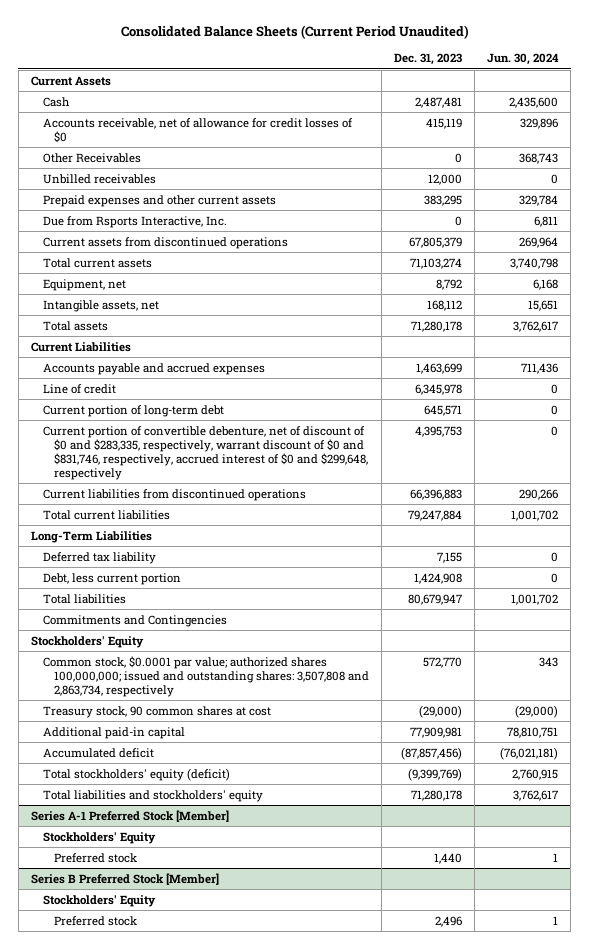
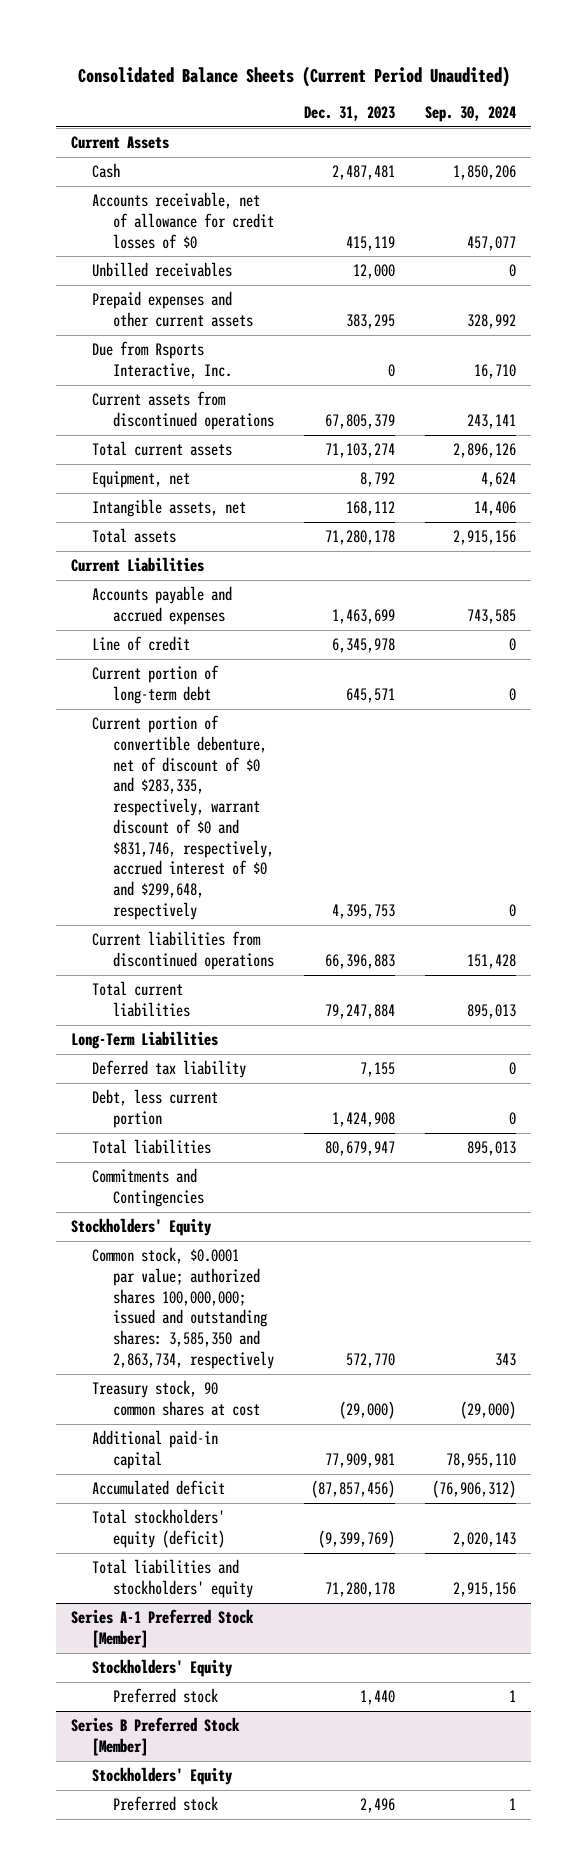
[487,53,560,66] Jun. 30, 2024 -> none
none -> [425,106,517,123] Sep. 30, 2024
[42,152,141,163] Other Receivables -> none
[42,655,370,697] Common stock, $0.0001 par value; authorized shares 100,000,000; issued and outstanding shares: 3,507,808 and 2,863,734, respectively -> [92,1247,274,1369] Common stock, $0.0001 par value; authorized shares 100,000,000; issued and outstanding shares: 3,585,350 and 2,863,734, respectively

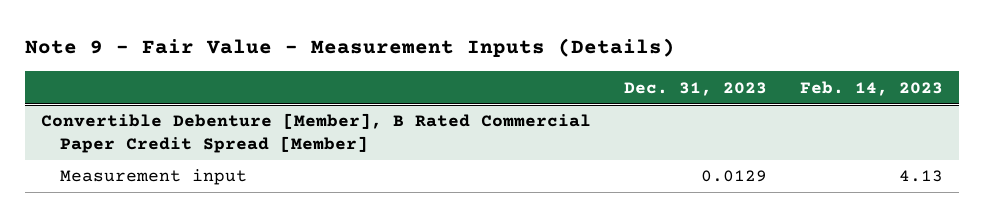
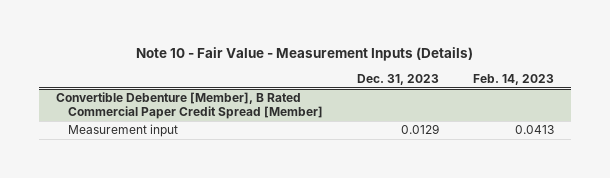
[25,38,676,58] Note 9 - Fair Value - Measurement Inputs (Details) -> [136,46,474,61] Note 10 - Fair Value - Measurement Inputs (Details)
[898,170,943,183] 4.13 -> [514,125,554,135] 0.0413

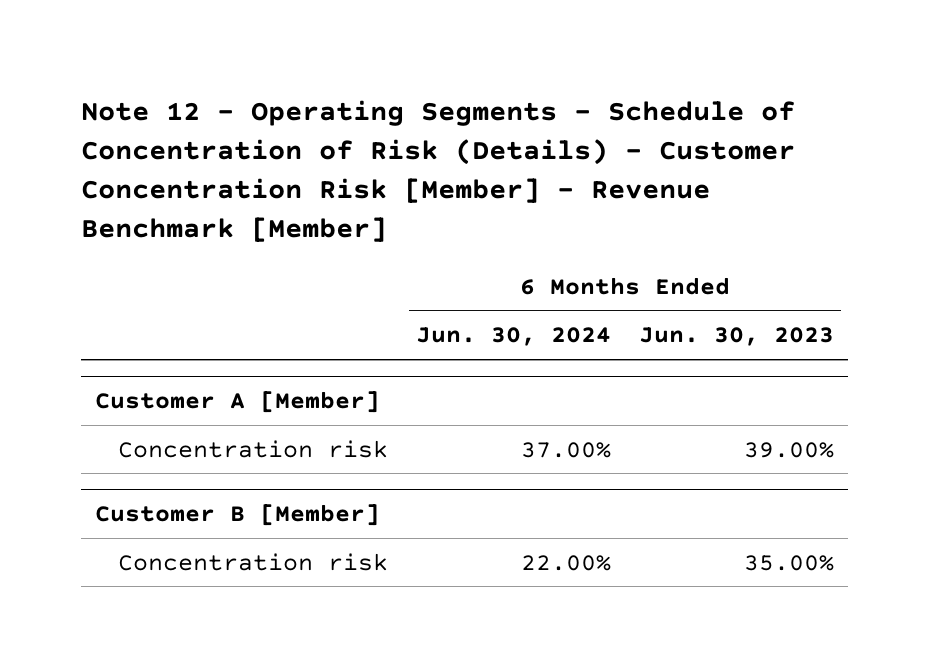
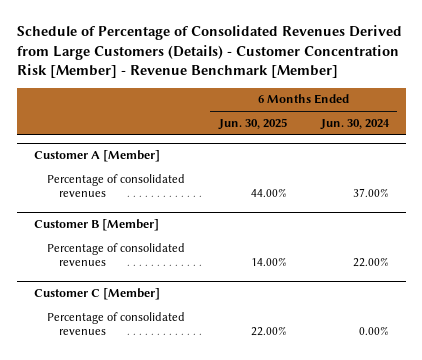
[80,99,795,243] Note 12 - Operating Segments - Schedule of Concentration of Risk (Details) - Customer Concentration Risk [Member] - Revenue Benchmark [Member] -> [16,25,402,79] Schedule of Percentage of Consolidated Revenues Derived from Large Customers (Details) - Customer Concentration Risk [Member] - Revenue Benchmark [Member]
[639,327,835,347] Jun. 30, 2023 -> none
none -> [217,117,287,130] Jun. 30, 2025
[117,439,388,458] Concentration risk -> [46,173,185,198] Percentage of consolidated revenues
[117,552,388,571] Concentration risk -> [46,242,185,267] Percentage of consolidated revenues
none -> [33,288,160,301] Customer C [Member]
none -> [46,311,185,336] Percentage of consolidated revenues

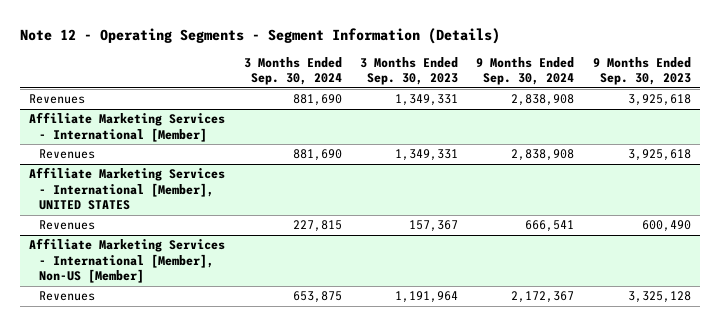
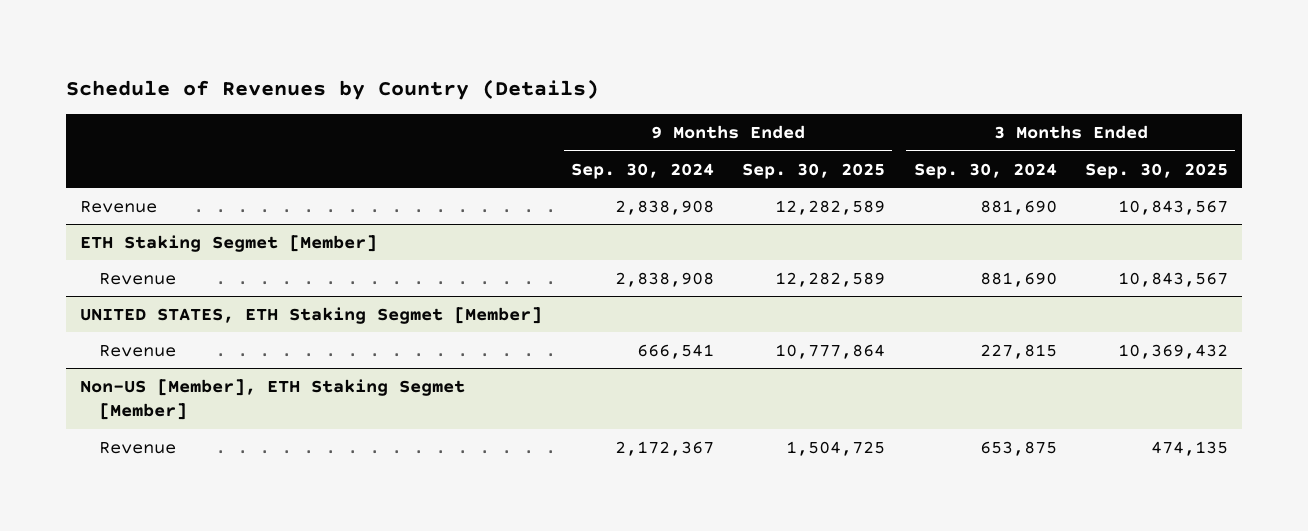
[20,27,501,44] Note 12 - Operating Segments - Segment Information (Details) -> [66,79,600,101] Schedule of Revenues by Country (Details)
[360,56,459,86] 3 Months Ended Sep. 30, 2023 -> none
[592,56,691,86] 9 Months Ended Sep. 30, 2023 -> none
none -> [742,162,886,179] Sep. 30, 2025
none -> [1085,162,1229,179] Sep. 30, 2025
[29,112,226,142] Affiliate Marketing Services - International [Member] -> none
[29,167,226,211] Affiliate Marketing Services - International [Member], UNITED STATES -> none
[29,238,226,284] Affiliate Marketing Services - International [Member], Non-US [Member] -> none
[29,94,86,105] Revenues -> [80,200,158,213] Revenue
none -> [80,234,378,252] ETH Staking Segmet [Member]
[39,149,96,160] Revenues -> [99,272,177,285] Revenue
none -> [80,306,543,324] UNITED STATES, ETH Staking Segmet [Member]
[39,220,96,231] Revenues -> [99,344,177,357] Revenue
none -> [80,378,466,421] Non-US [Member], ETH Staking Segmet [Member]
[39,291,96,302] Revenues -> [99,441,177,454] Revenue

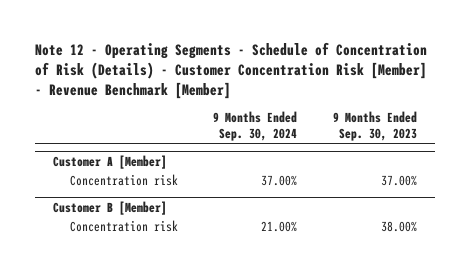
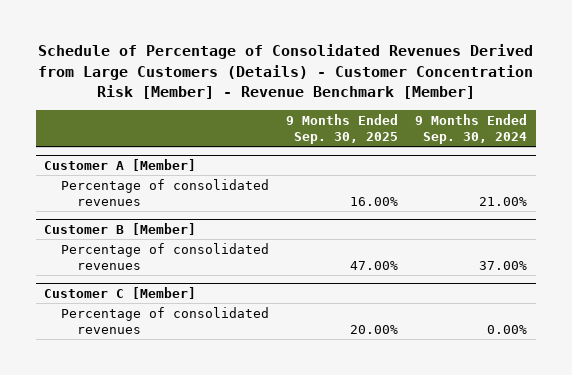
[35,42,428,100] Note 12 - Operating Segments - Schedule of Concentration of Risk (Details) - Customer Concentration Risk [Member] - Revenue Benchmark [Member] -> [37,44,533,100] Schedule of Percentage of Consolidated Revenues Derived from Large Customers (Details) - Customer Concentration Risk [Member] - Revenue Benchmark [Member]
[332,111,417,142] 9 Months Ended Sep. 30, 2023 -> none
none -> [285,114,398,145] 9 Months Ended Sep. 30, 2025
[69,174,178,187] Concentration risk -> none
none -> [60,178,269,206] Percentage of consolidated revenues
[69,220,178,233] Concentration risk -> none
none -> [60,242,269,270] Percentage of consolidated revenues
none -> [44,286,197,299] Customer C [Member]
none -> [60,306,269,334] Percentage of consolidated revenues

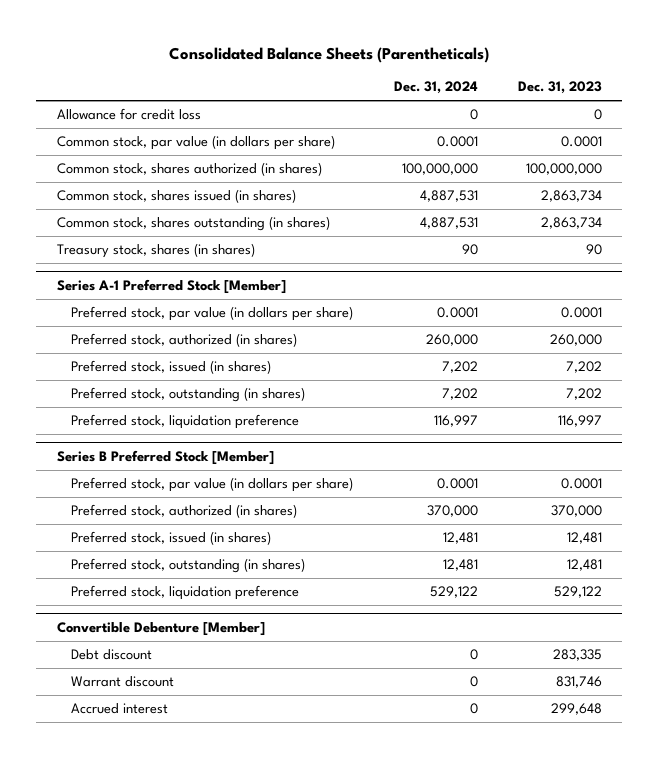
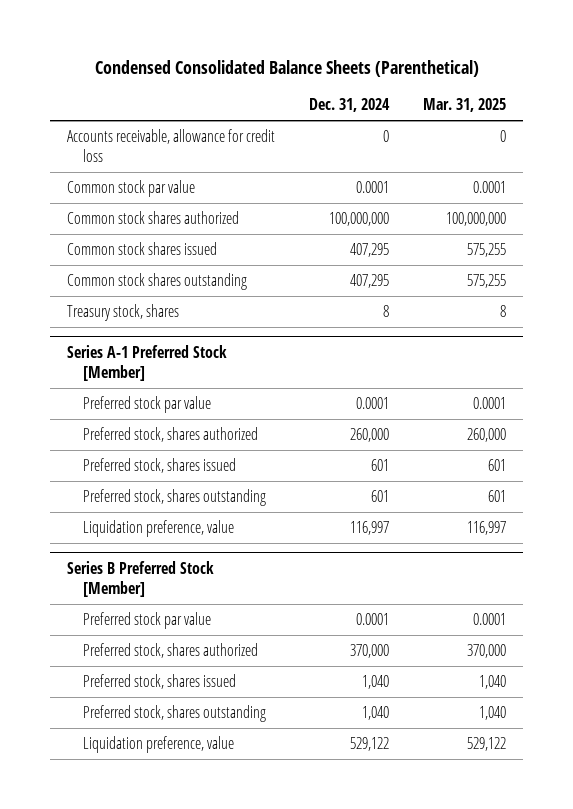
[169,46,490,63] Consolidated Balance Sheets (Parentheticals) -> [94,60,479,78] Condensed Consolidated Balance Sheets (Parenthetical)
[517,81,602,95] Dec. 31, 2023 -> none
none -> [422,98,506,113] Mar. 31, 2025
[56,108,201,121] Allowance for credit loss -> [67,128,276,162] Accounts receivable, allowance for credit loss
[56,135,335,151] Common stock, par value (in dollars per share) -> [67,179,196,197] Common stock par value
[56,162,322,177] Common stock, shares authorized (in shares) -> [67,210,240,224] Common stock shares authorized
[56,189,296,204] Common stock, shares issued (in shares) -> [67,241,218,255] Common stock shares issued
[419,190,478,203] 4,887,531 -> [350,242,390,257] 407,295
[56,216,330,232] Common stock, shares outstanding (in shares) -> [67,272,248,290] Common stock shares outstanding
[419,217,478,230] 4,887,531 -> [350,273,390,288] 407,295
[56,243,255,259] Treasury stock, shares (in shares) -> [67,303,180,321] Treasury stock, shares
[461,244,478,256] 90 -> [383,304,390,317] 8
[71,306,354,322] Preferred stock, par value (in dollars per share) -> [82,395,211,413] Preferred stock par value
[71,333,298,348] Preferred stock, authorized (in shares) -> [82,426,258,442] Preferred stock, shares authorized
[71,360,272,375] Preferred stock, issued (in shares) -> [82,457,236,473] Preferred stock, shares issued
[441,361,478,374] 7,202 -> [371,458,390,471] 601
[71,387,306,403] Preferred stock, outstanding (in shares) -> [82,488,266,506] Preferred stock, shares outstanding
[441,388,478,401] 7,202 -> [371,489,390,502] 601
[71,414,300,430] Preferred stock, liquidation preference -> [82,519,234,537] Liquidation preference, value
[56,621,265,636] Convertible Debenture [Member] -> none
[71,649,153,661] Debt discount -> none
[71,676,175,688] Warrant discount -> none
[71,703,169,715] Accrued interest -> none
[71,477,354,493] Preferred stock, par value (in dollars per share) -> [82,611,211,629] Preferred stock par value
[71,504,298,519] Preferred stock, authorized (in shares) -> [82,642,258,658] Preferred stock, shares authorized
[71,531,272,546] Preferred stock, issued (in shares) -> [82,673,236,689] Preferred stock, shares issued
[442,532,478,545] 12,481 -> [362,674,390,689] 1,040
[71,558,306,574] Preferred stock, outstanding (in shares) -> [82,704,266,722] Preferred stock, shares outstanding
[442,559,478,572] 12,481 -> [362,705,390,720] 1,040
[71,585,300,601] Preferred stock, liquidation preference -> [82,735,234,753] Liquidation preference, value

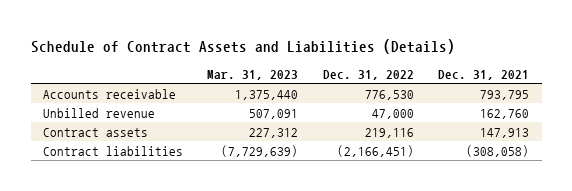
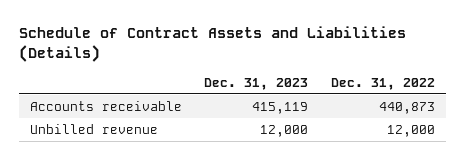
[207,69,299,80] Mar. 31, 2023 -> none
[438,69,530,80] Dec. 31, 2021 -> none
none -> [204,77,309,90] Dec. 31, 2023
[42,127,148,137] Contract assets -> none
[42,145,183,156] Contract liabilities -> none
[364,89,414,100] 776,530 -> [378,101,435,114] 440,873
[371,108,414,119] 47,000 -> [386,124,435,137] 12,000

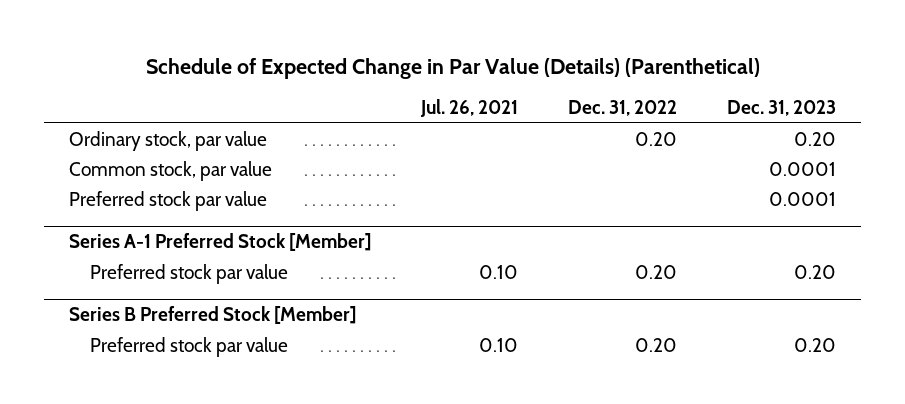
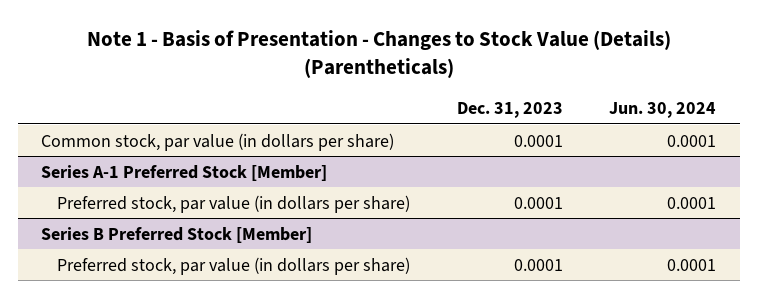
[145,57,760,79] Schedule of Expected Change in Par Value (Details) (Parenthetical) -> [86,30,671,79] Note 1 - Basis of Presentation - Changes to Stock Value (Details) (Parentheticals)
[420,99,519,118] Jul. 26, 2021 -> none
[567,100,677,117] Dec. 31, 2022 -> none
none -> [609,101,717,118] Jun. 30, 2024
[69,160,273,181] Common stock, par value -> none
[69,190,268,211] Preferred stock par value -> none
[69,130,268,151] Ordinary stock, par value -> [41,132,395,151] Common stock, par value (in dollars per share)
[793,131,836,146] 0.20 -> [513,134,563,147] 0.0001
[89,263,288,284] Preferred stock par value -> [57,194,411,213] Preferred stock, par value (in dollars per share)
[793,264,836,279] 0.20 -> [513,196,563,209] 0.0001
[89,336,288,357] Preferred stock par value -> [57,256,411,275] Preferred stock, par value (in dollars per share)
[793,337,836,352] 0.20 -> [513,258,563,271] 0.0001

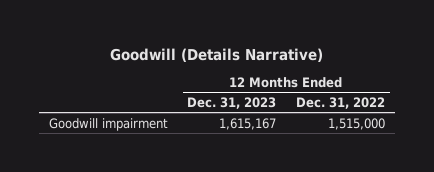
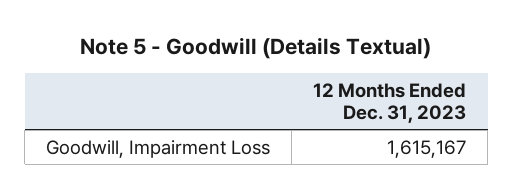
[109,47,323,62] Goodwill (Details Narrative) -> [80,37,432,60] Note 5 - Goodwill (Details Textual)
[295,97,385,110] Dec. 31, 2022 -> none
[49,117,169,131] Goodwill impairment -> [46,139,271,158] Goodwill, Impairment Loss

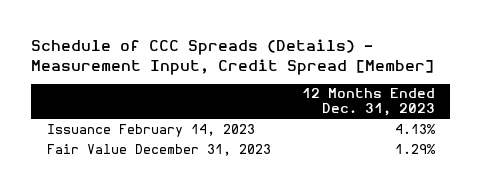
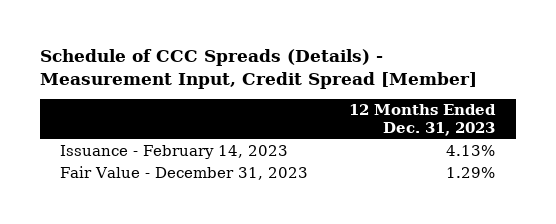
[46,123,255,137] Issuance February 14, 2023 -> [60,145,289,160] Issuance - February 14, 2023
[46,143,271,156] Fair Value December 31, 2023 -> [60,166,309,181] Fair Value - December 31, 2023

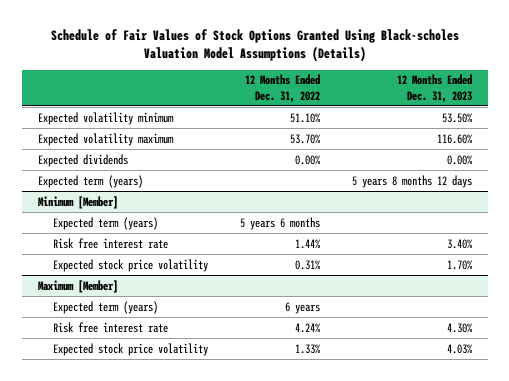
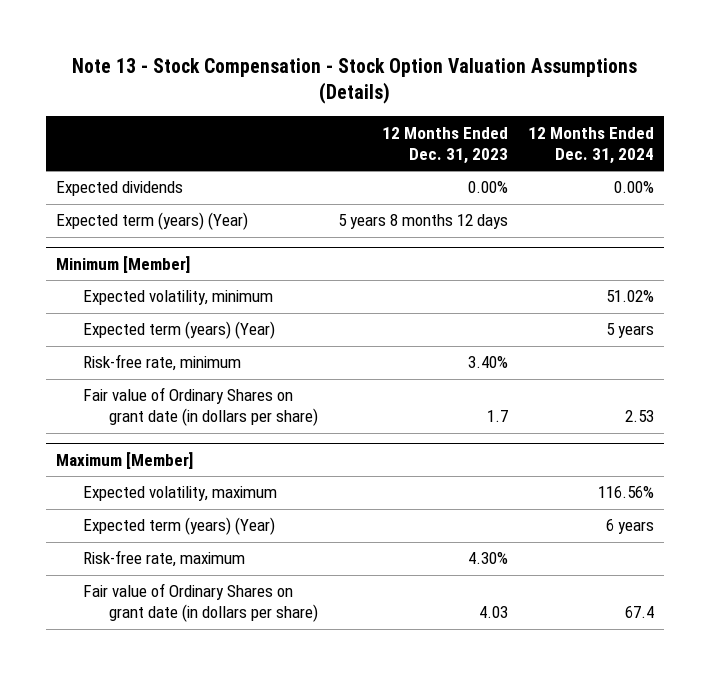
[50,28,459,63] Schedule of Fair Values of Stock Options Granted Using Black-scholes Valuation Model Assumptions (Details) -> [72,57,638,105] Note 13 - Stock Compensation - Stock Option Valuation Assumptions (Details)
[244,74,320,103] 12 Months Ended Dec. 31, 2022 -> none
none -> [528,126,655,164] 12 Months Ended Dec. 31, 2024
[37,111,174,125] Expected volatility minimum -> none
[37,132,174,146] Expected volatility maximum -> none
[37,174,143,188] Expected term (years) -> [55,212,248,231] Expected term (years) (Year)
[52,258,208,272] Expected stock price volatility -> none
none -> [82,290,273,306] Expected volatility, minimum
[52,216,158,230] Expected term (years) -> [82,321,275,340] Expected term (years) (Year)
[52,237,168,249] Risk free interest rate -> [82,354,241,372] Risk-free rate, minimum
none -> [82,387,319,427] Fair value of Ordinary Shares on grant date (in dollars per share)
[52,342,208,356] Expected stock price volatility -> none
none -> [82,486,277,502] Expected volatility, maximum
[52,300,158,314] Expected term (years) -> [82,517,275,536] Expected term (years) (Year)
[52,321,168,333] Risk free interest rate -> [82,550,245,568] Risk-free rate, maximum
none -> [82,583,319,623] Fair value of Ordinary Shares on grant date (in dollars per share)

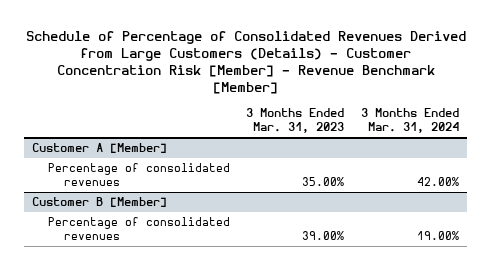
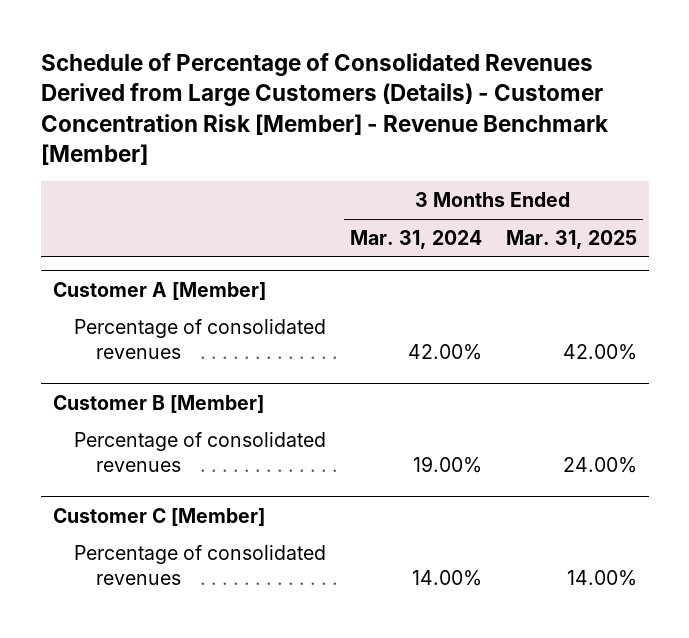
[246,108,345,134] 3 Months Ended Mar. 31, 2023 -> none
none -> [505,230,637,250] Mar. 31, 2025
none -> [52,507,265,526] Customer C [Member]
none -> [74,545,327,586] Percentage of consolidated revenues

